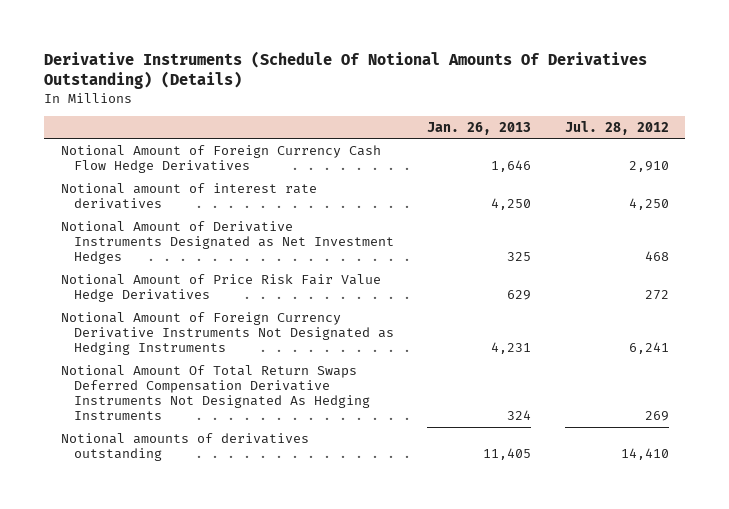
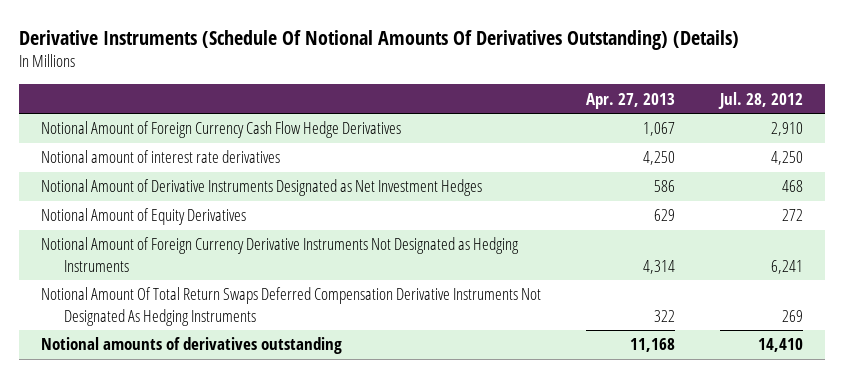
[427,121,532,135] Jan. 26, 2013 -> none
none -> [586,92,676,109] Apr. 27, 2013
[60,273,381,303] Notional Amount of Price Risk Fair Value Hedge Derivatives -> [41,208,247,226] Notional Amount of Equity Derivatives

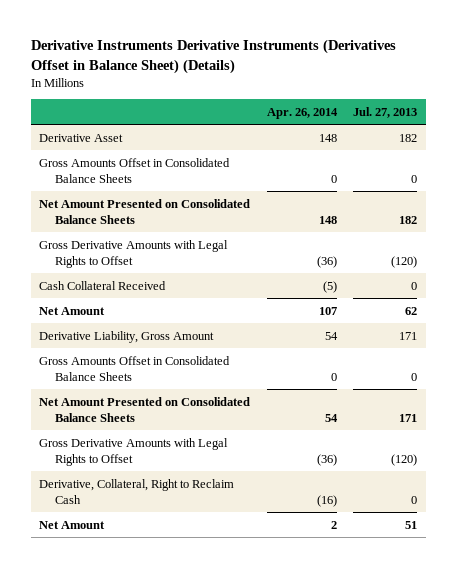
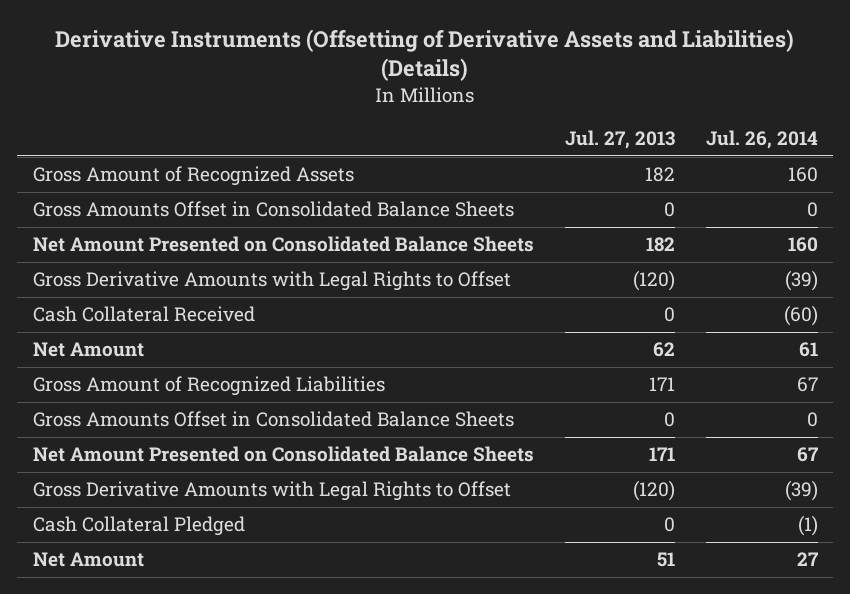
[30,39,396,74] Derivative Instruments Derivative Instruments (Derivatives Offset in Balance Sheet) (Details) -> [55,28,795,82] Derivative Instruments (Offsetting of Derivative Assets and Liabilities) (Details)
[266,108,338,120] Apr. 26, 2014 -> none
none -> [705,130,818,150] Jul. 26, 2014
[38,133,123,142] Derivative Asset -> [32,166,354,187] Gross Amount of Recognized Assets
[38,330,214,343] Derivative Liability, Gross Amount -> [32,376,385,397] Gross Amount of Recognized Liabilities
[38,478,234,504] Derivative, Collateral, Right to Reclaim Cash -> [32,516,245,537] Cash Collateral Pledged

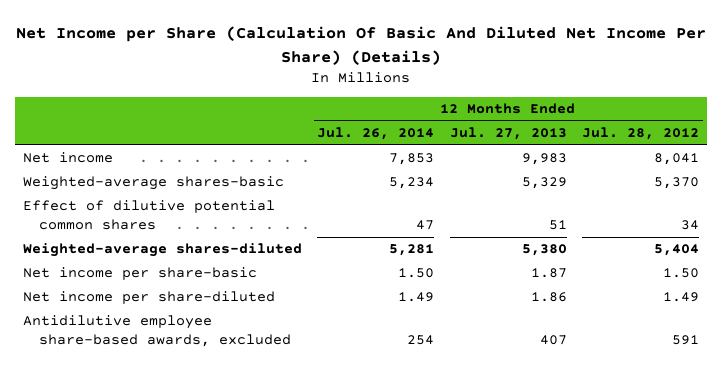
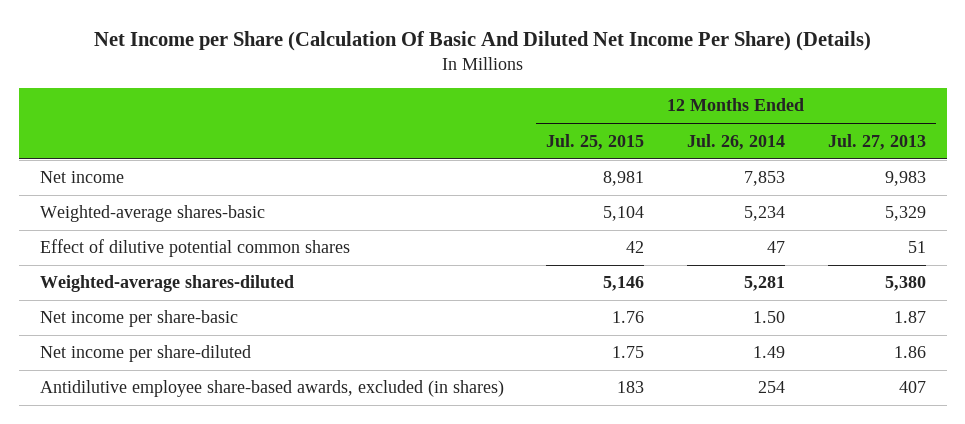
[582,127,700,141] Jul. 28, 2012 -> none
none -> [546,133,645,150] Jul. 25, 2015
[22,315,292,348] Antidilutive employee share-based awards, excluded -> [39,380,504,398] Antidilutive employee share-based awards, excluded (in shares)

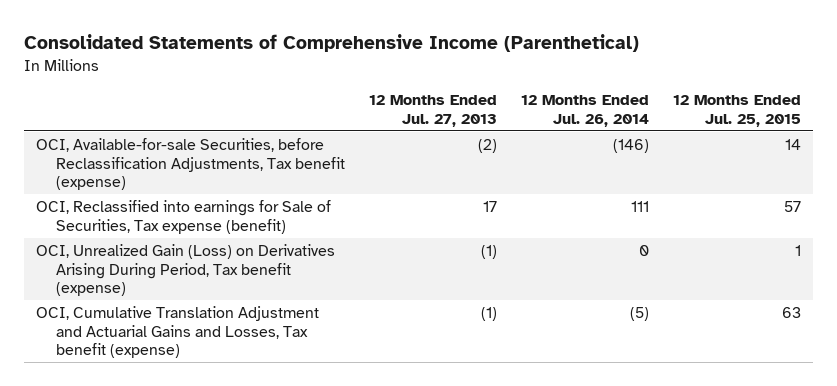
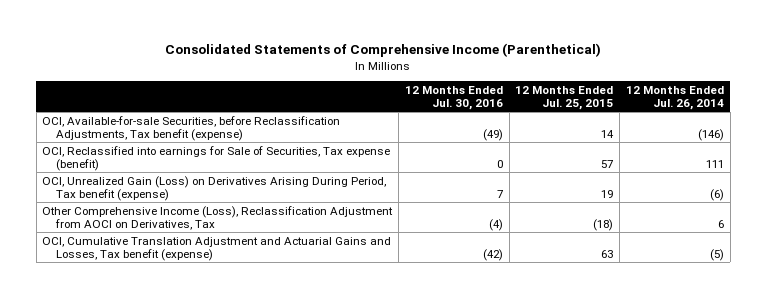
[369,95,498,127] 12 Months Ended Jul. 27, 2013 -> none
none -> [404,85,503,110] 12 Months Ended Jul. 30, 2016
[638,244,649,256] 0 -> [709,188,724,201] (6)
[794,244,801,256] 1 -> [601,189,614,198] 19
none -> [42,205,394,230] Other Comprehensive Income (Loss), Reclassification Adjustment from AOCI on Derivatives, Tax

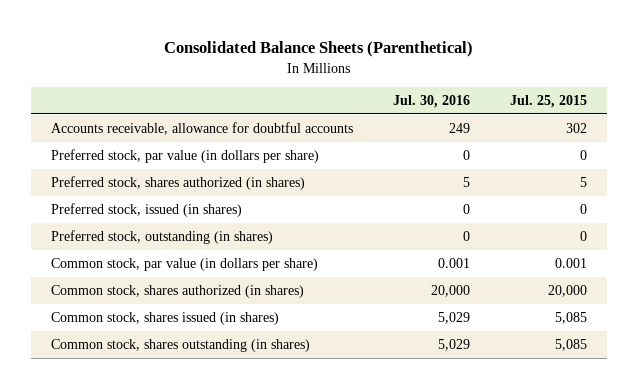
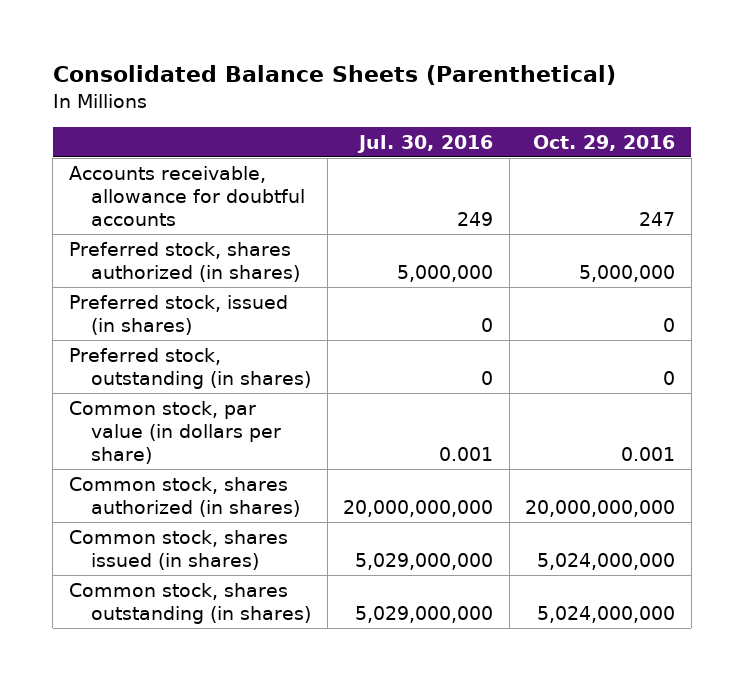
[509,94,587,108] Jul. 25, 2015 -> none
none -> [533,134,676,151] Oct. 29, 2016
[51,149,320,164] Preferred stock, par value (in dollars per share) -> none
[463,177,471,188] 5 -> [397,265,494,283] 5,000,000
[431,285,471,298] 20,000 -> [343,500,494,518] 20,000,000,000
[438,312,471,325] 5,029 -> [355,553,494,571] 5,029,000,000
[438,339,471,352] 5,029 -> [355,606,494,624] 5,029,000,000

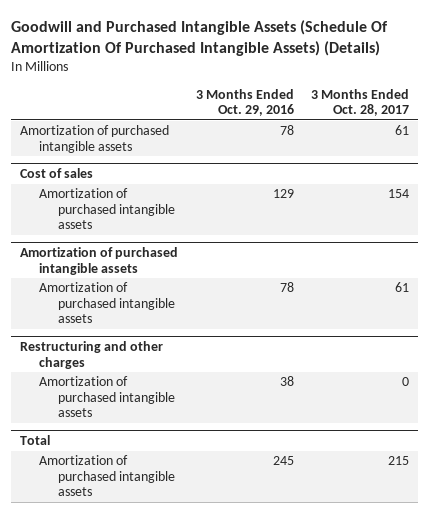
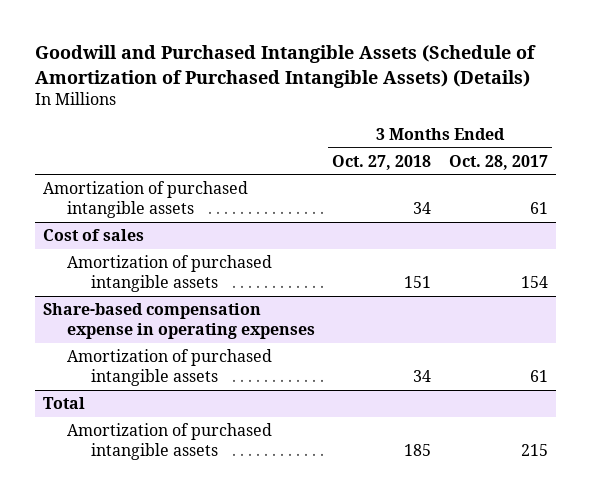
[11,20,389,56] Goodwill and Purchased Intangible Assets (Schedule Of Amortization Of Purchased Intangible Assets) (Details) -> [34,45,536,88] Goodwill and Purchased Intangible Assets (Schedule of Amortization of Purchased Intangible Assets) (Details)
[195,88,294,117] 3 Months Ended Oct. 29, 2016 -> none
none -> [332,154,432,170] Oct. 27, 2018
[20,247,179,275] Amortization of purchased intangible assets -> none
none -> [43,302,316,339] Share-based compensation expense in operating expenses
[20,341,164,369] Restructuring and other charges -> none
[39,376,176,418] Amortization of purchased intangible assets -> none

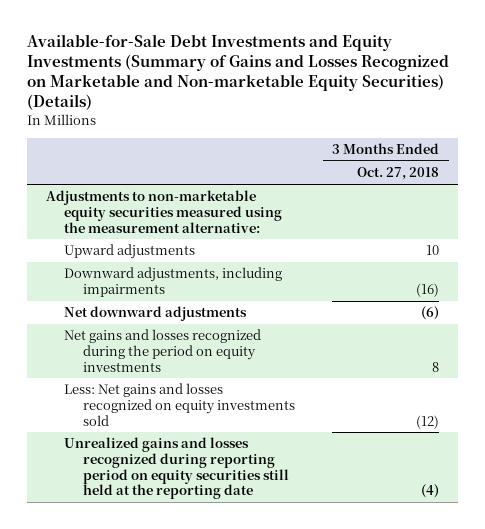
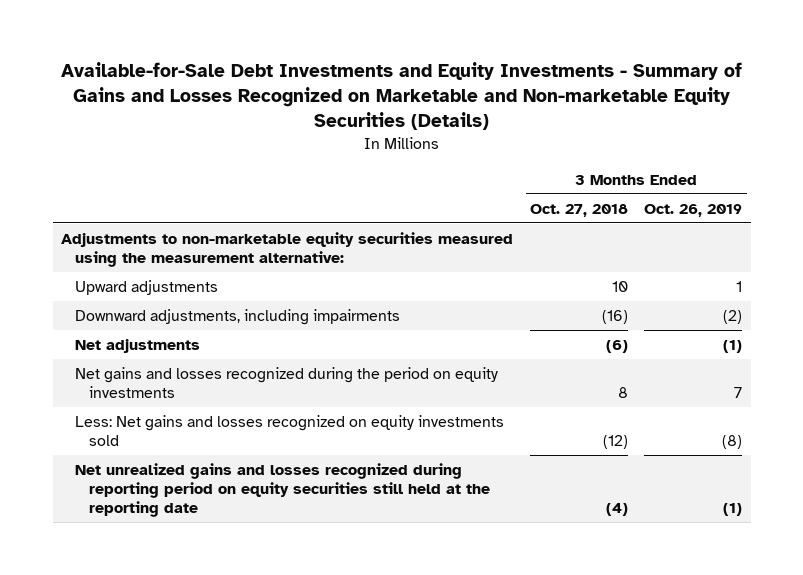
[27,34,450,111] Available-for-Sale Debt Investments and Equity Investments (Summary of Gains and Losses Recognized on Marketable and Non-marketable Equity Securities) (Details) -> [60,62,742,131] Available-for-Sale Debt Investments and Equity Investments - Summary of Gains and Losses Recognized on Marketable and Non-marketable Equity Securities (Details)
none -> [644,203,743,217] Oct. 26, 2019
[64,306,248,322] Net downward adjustments -> [74,338,200,353] Net adjustments
[64,437,289,500] Unrealized gains and losses recognized during reporting period on equity securities still held at the reporting date -> [74,462,490,517] Net unrealized gains and losses recognized during reporting period on equity securities still held at the reporting date

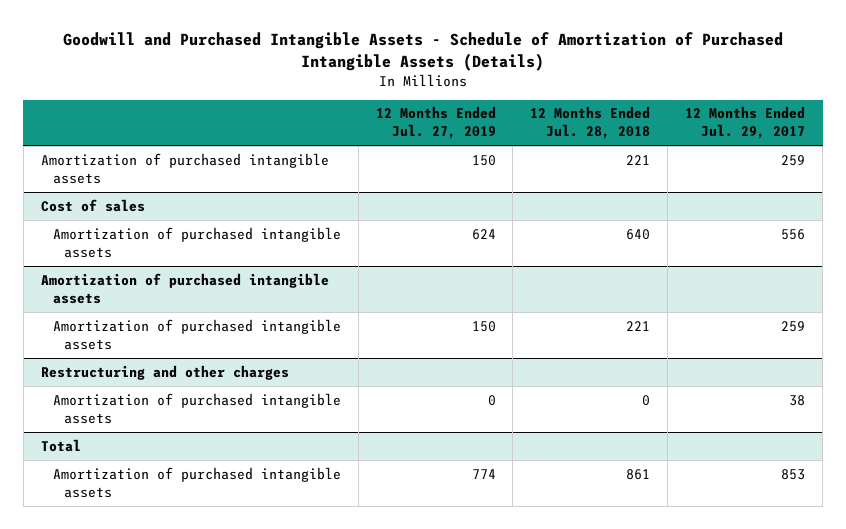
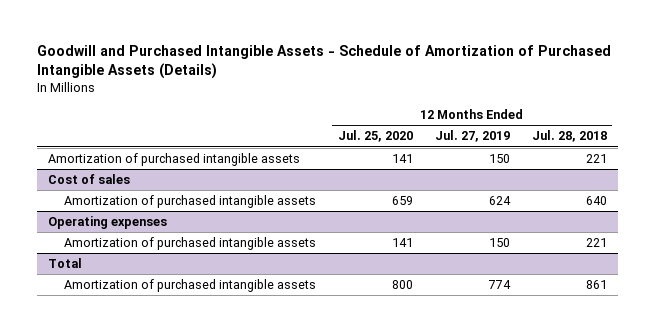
[685,106,806,140] 12 Months Ended Jul. 29, 2017 -> none
none -> [337,130,413,143] Jul. 25, 2020
[40,272,329,304] Amortization of purchased intangible assets -> none
none -> [47,216,167,230] Operating expenses
[40,364,289,380] Restructuring and other charges -> none
[52,392,341,424] Amortization of purchased intangible assets -> none

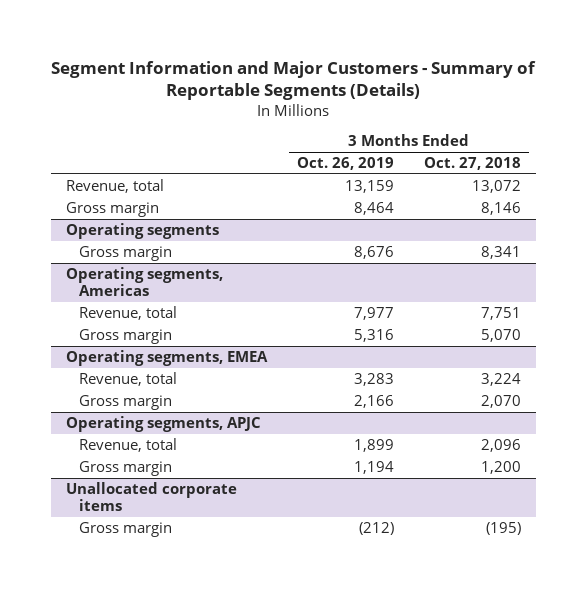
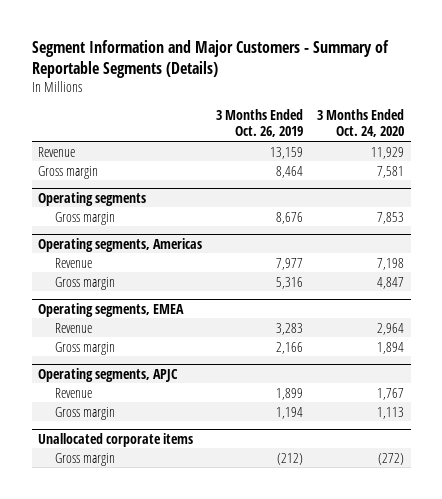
[424,157,522,171] Oct. 27, 2018 -> none
none -> [317,109,405,138] 3 Months Ended Oct. 24, 2020
[65,179,164,194] Revenue, total -> [38,146,76,157] Revenue
[78,306,177,321] Revenue, total -> [55,257,93,268] Revenue
[78,372,177,387] Revenue, total -> [55,322,93,333] Revenue
[78,438,177,453] Revenue, total -> [55,387,93,398] Revenue

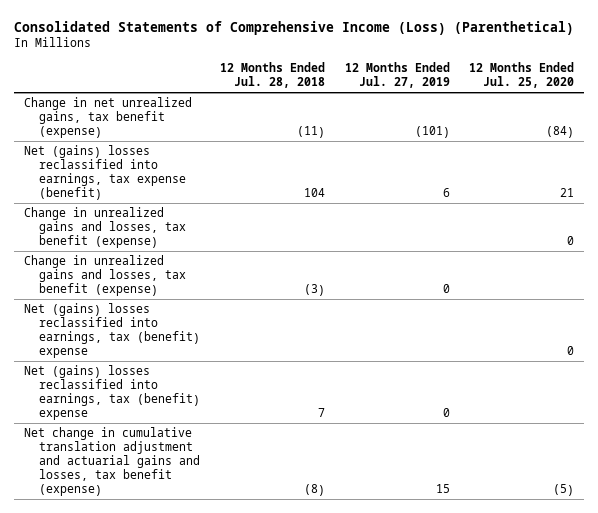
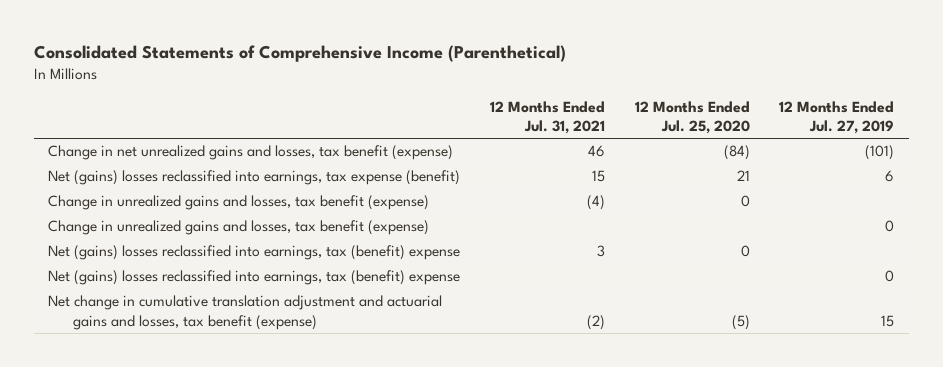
[14,20,575,35] Consolidated Statements of Comprehensive Income (Loss) (Parenthetical) -> [33,44,566,62] Consolidated Statements of Comprehensive Income (Parenthetical)
[220,62,326,89] 12 Months Ended Jul. 28, 2018 -> none
none -> [490,101,606,135] 12 Months Ended Jul. 31, 2021
[24,96,193,139] Change in net unrealized gains, tax benefit (expense) -> [48,145,454,161] Change in net unrealized gains and losses, tax benefit (expense)

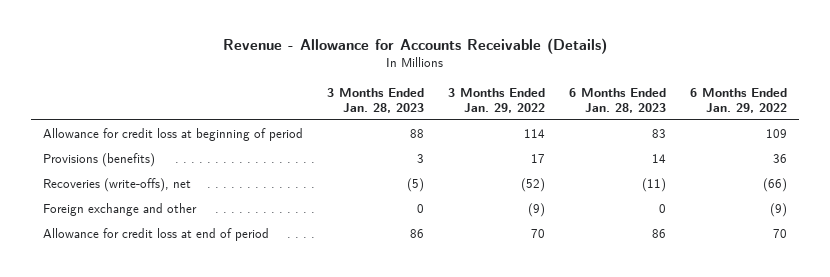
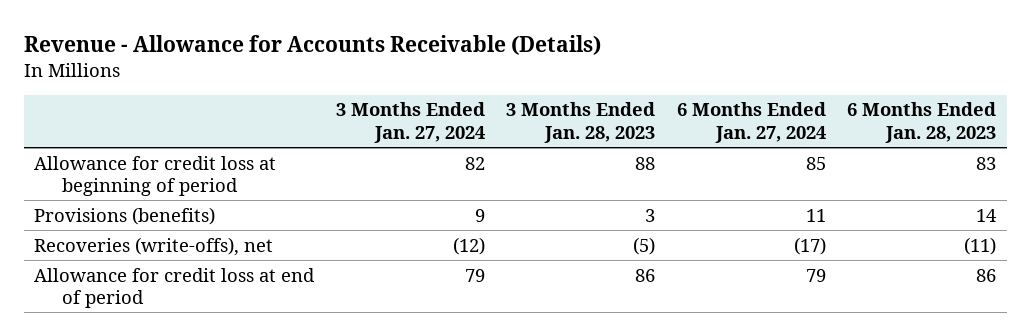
[447,87,545,113] 3 Months Ended Jan. 29, 2022 -> none
[689,87,787,113] 6 Months Ended Jan. 29, 2022 -> none
none -> [335,102,485,143] 3 Months Ended Jan. 27, 2024
none -> [676,102,826,143] 6 Months Ended Jan. 27, 2024
[42,202,197,216] Foreign exchange and other -> none

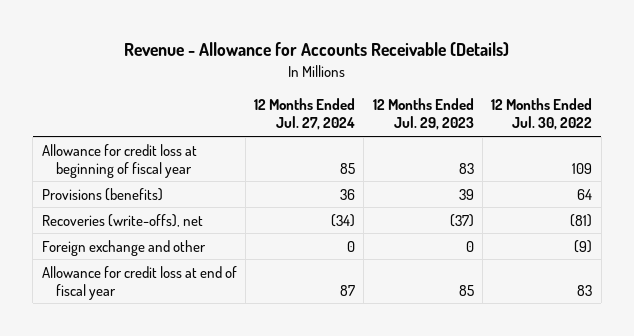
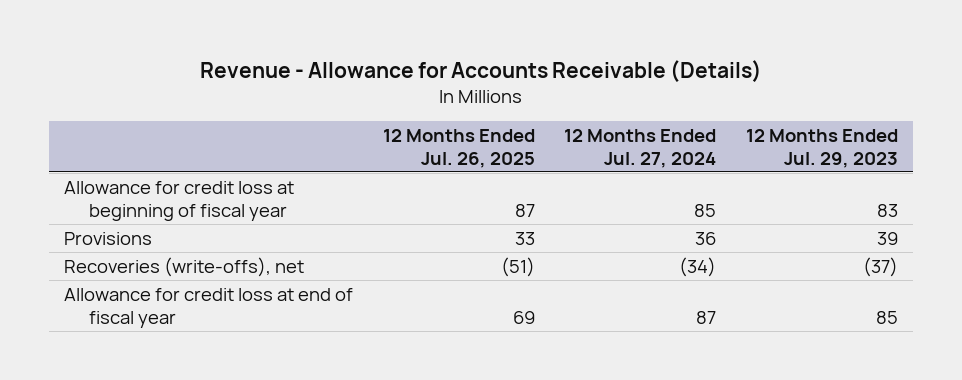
[491,98,593,131] 12 Months Ended Jul. 30, 2022 -> none
none -> [382,128,535,168] 12 Months Ended Jul. 26, 2025
[41,187,163,201] Provisions (benefits) -> [64,231,153,245] Provisions
[41,239,206,256] Foreign exchange and other -> none

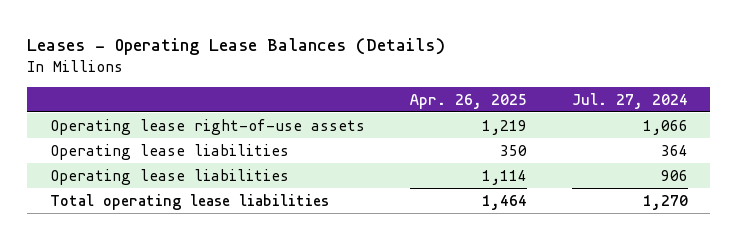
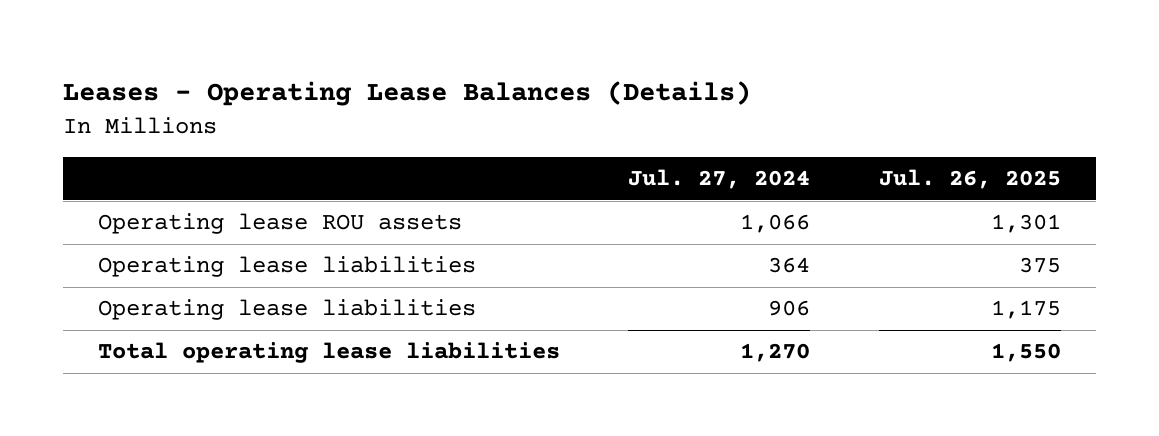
[409,93,527,109] Apr. 26, 2025 -> none
none -> [879,169,1062,190] Jul. 26, 2025
[49,118,365,135] Operating lease right-of-use assets -> [97,213,462,235] Operating lease ROU assets

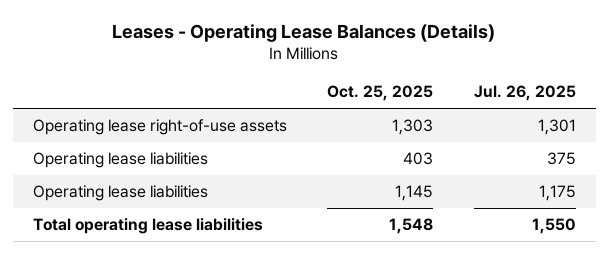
[628,169,811,190] Jul. 27, 2024 -> none
none -> [327,85,434,102] Oct. 25, 2025
[97,213,462,235] Operating lease ROU assets -> [33,118,288,135] Operating lease right-of-use assets

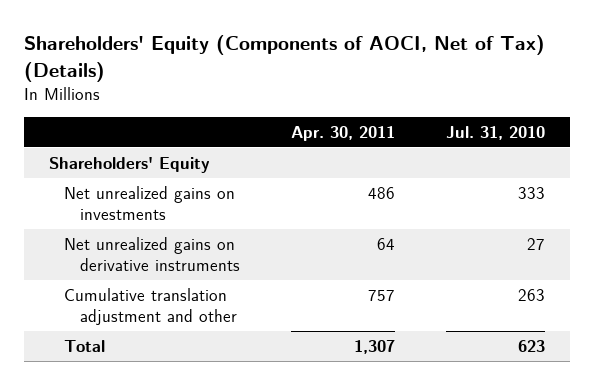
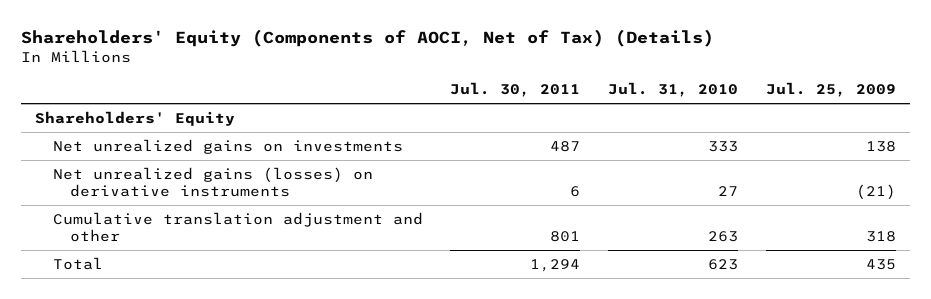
[290,125,395,141] Apr. 30, 2011 -> none
none -> [450,82,581,98] Jul. 30, 2011
none -> [766,82,897,98] Jul. 25, 2009
[64,236,240,271] Net unrealized gains on derivative instruments -> [52,166,373,198] Net unrealized gains (losses) on derivative instruments

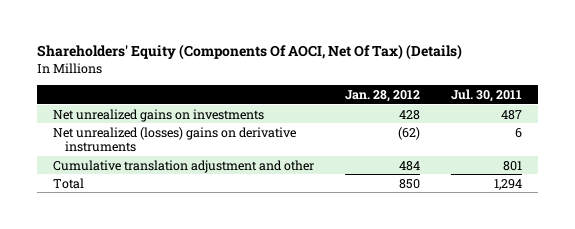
[21,28,715,47] Shareholders' Equity (Components of AOCI, Net of Tax) (Details) -> [36,44,462,61] Shareholders' Equity (Components Of AOCI, Net Of Tax) (Details)
[608,82,739,98] Jul. 31, 2010 -> none
[766,82,897,98] Jul. 25, 2009 -> none
none -> [344,89,420,102] Jan. 28, 2012
[35,110,236,126] Shareholders' Equity -> none
[52,166,373,198] Net unrealized gains (losses) on derivative instruments -> [52,126,296,152] Net unrealized (losses) gains on derivative instruments

